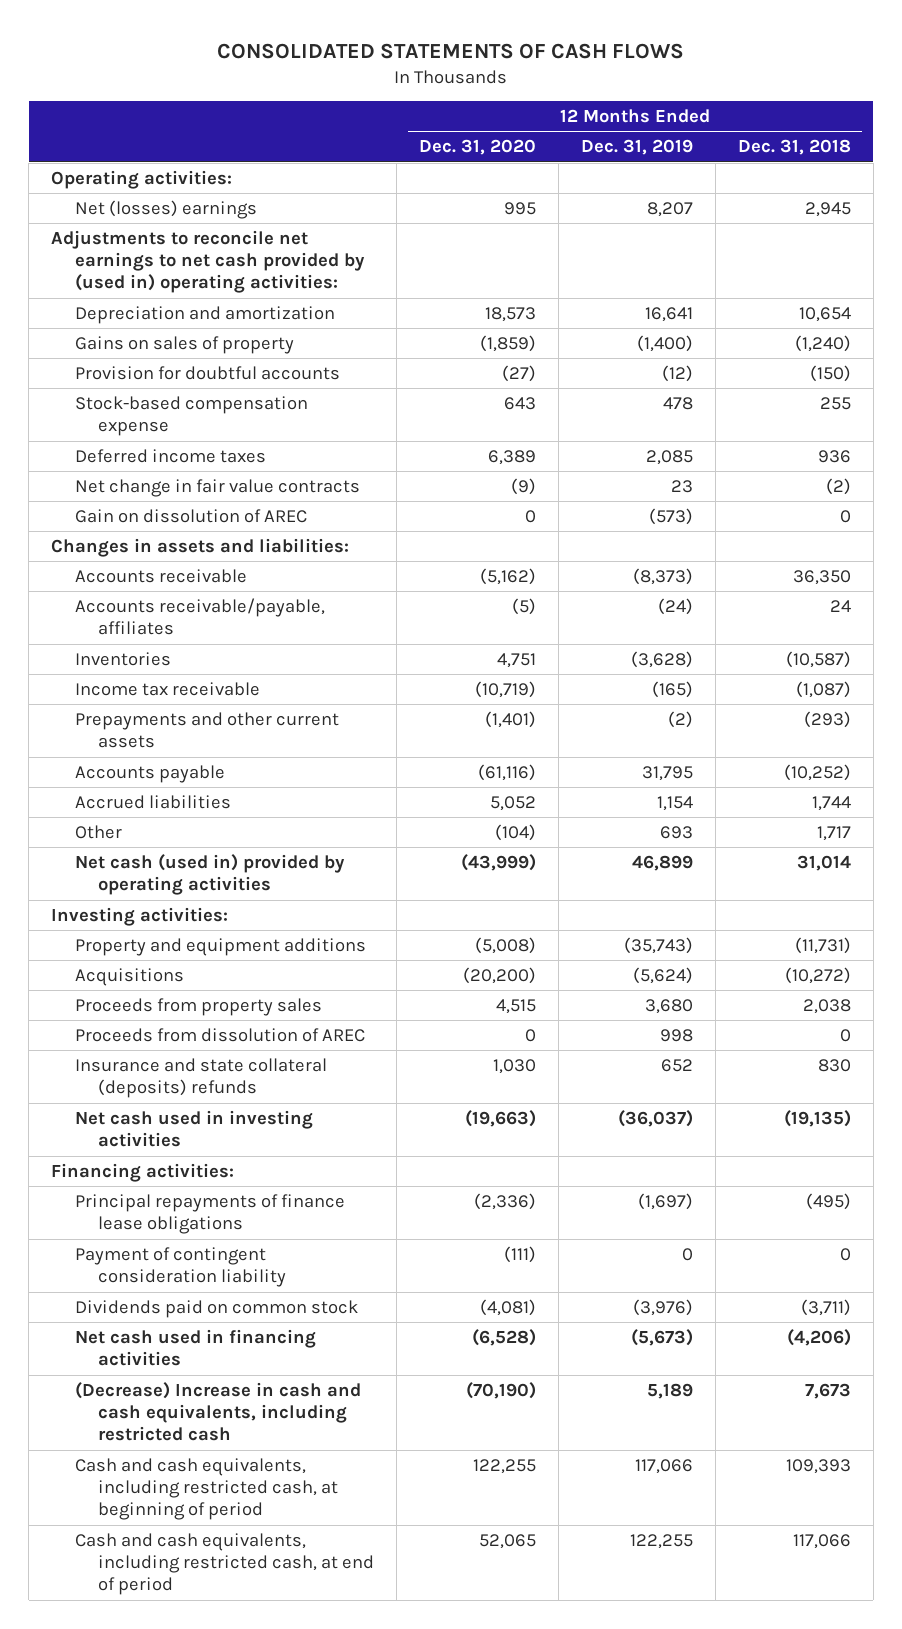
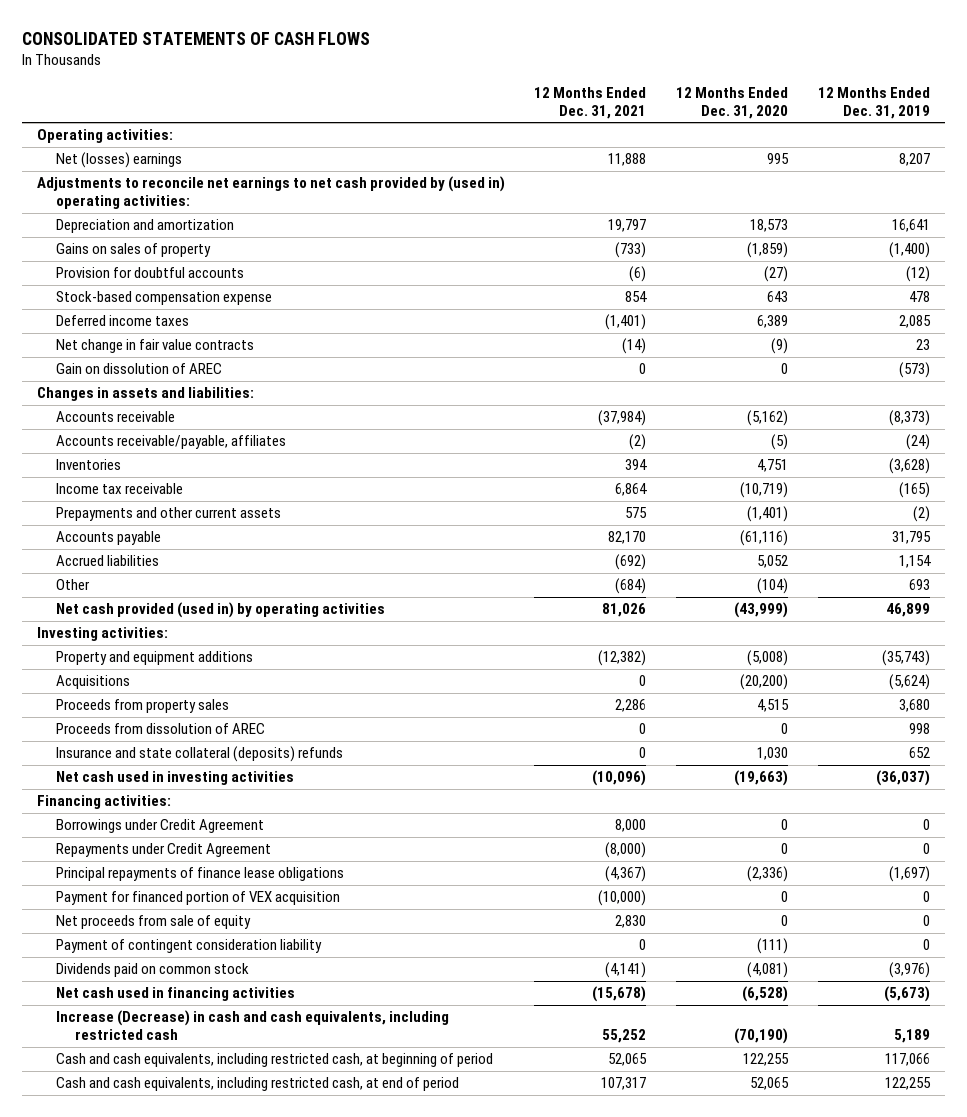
[737,139,851,156] Dec. 31, 2018 -> none
none -> [534,86,647,119] 12 Months Ended Dec. 31, 2021
[74,853,345,896] Net cash (used in) provided by operating activities -> [55,602,385,619] Net cash provided (used in) by operating activities
none -> [55,819,264,834] Borrowings under Credit Agreement
none -> [55,843,271,858] Repayments under Credit Agreement
none -> [55,891,340,906] Payment for financed portion of VEX acquisition
none -> [55,915,251,930] Net proceeds from sale of equity
[74,1381,361,1442] (Decrease) Increase in cash and cash equivalents, including restricted cash -> [55,1010,449,1041] Increase (Decrease) in cash and cash equivalents, including restricted cash

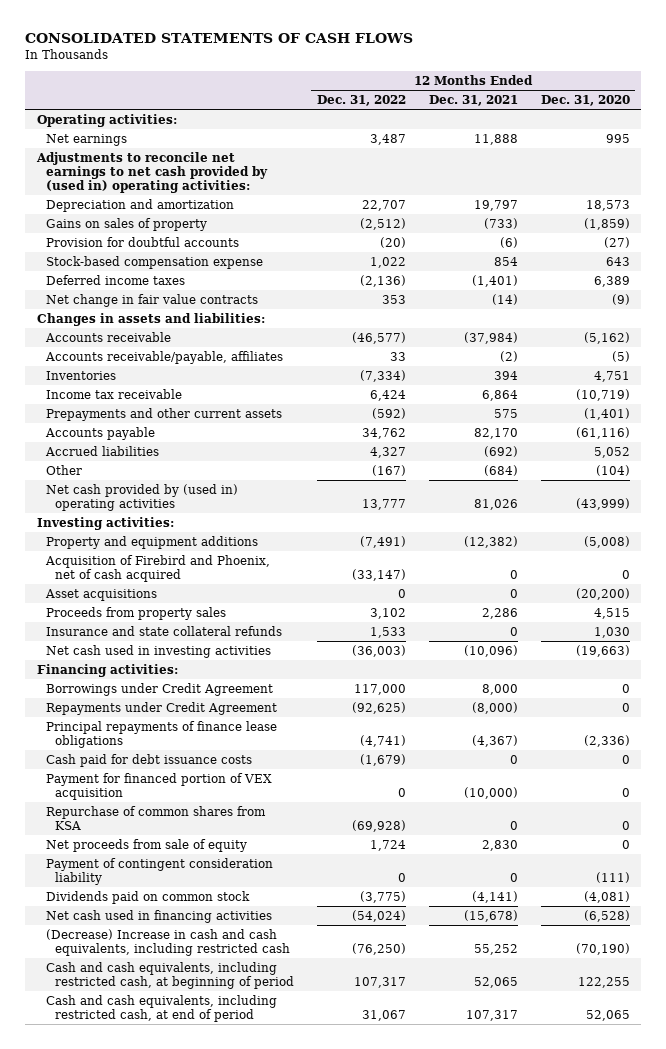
[817,86,930,119] 12 Months Ended Dec. 31, 2019 -> none
none -> [316,94,406,106] Dec. 31, 2022
[55,152,182,169] Net (losses) earnings -> [45,133,127,146] Net earnings
[55,363,222,375] Gain on dissolution of AREC -> none
[55,602,385,619] Net cash provided (used in) by operating activities -> [45,483,238,511] Net cash provided by (used in) operating activities
none -> [44,554,270,582] Acquisition of Firebird and Phoenix, net of cash acquired
[55,675,130,690] Acquisitions -> [44,588,157,601] Asset acquisitions
[55,723,265,735] Proceeds from dissolution of AREC -> none
[55,746,343,763] Insurance and state collateral (deposits) refunds -> [45,625,282,636] Insurance and state collateral refunds
none -> [45,753,252,767] Cash paid for debt issuance costs
none -> [45,805,266,830] Repurchase of common shares from KSA
[55,1010,449,1041] Increase (Decrease) in cash and cash equivalents, including restricted cash -> [45,928,290,956] (Decrease) Increase in cash and cash equivalents, including restricted cash

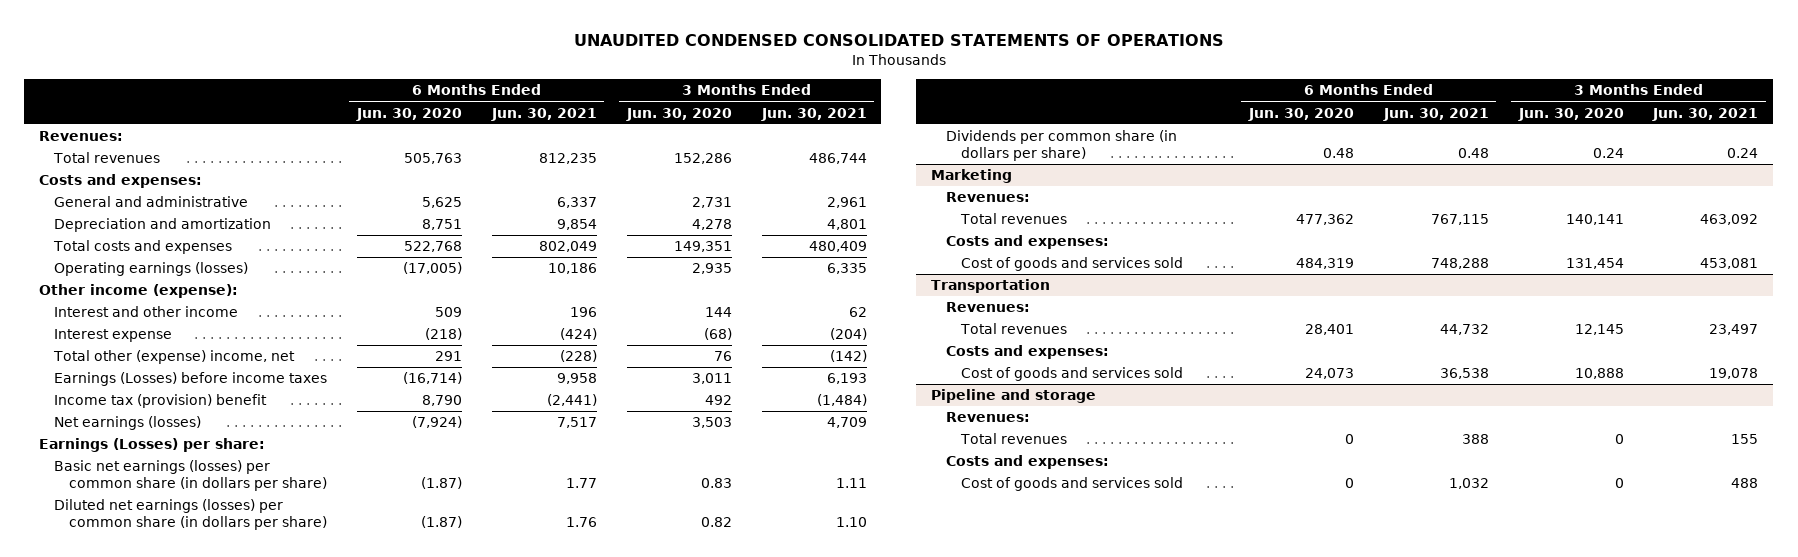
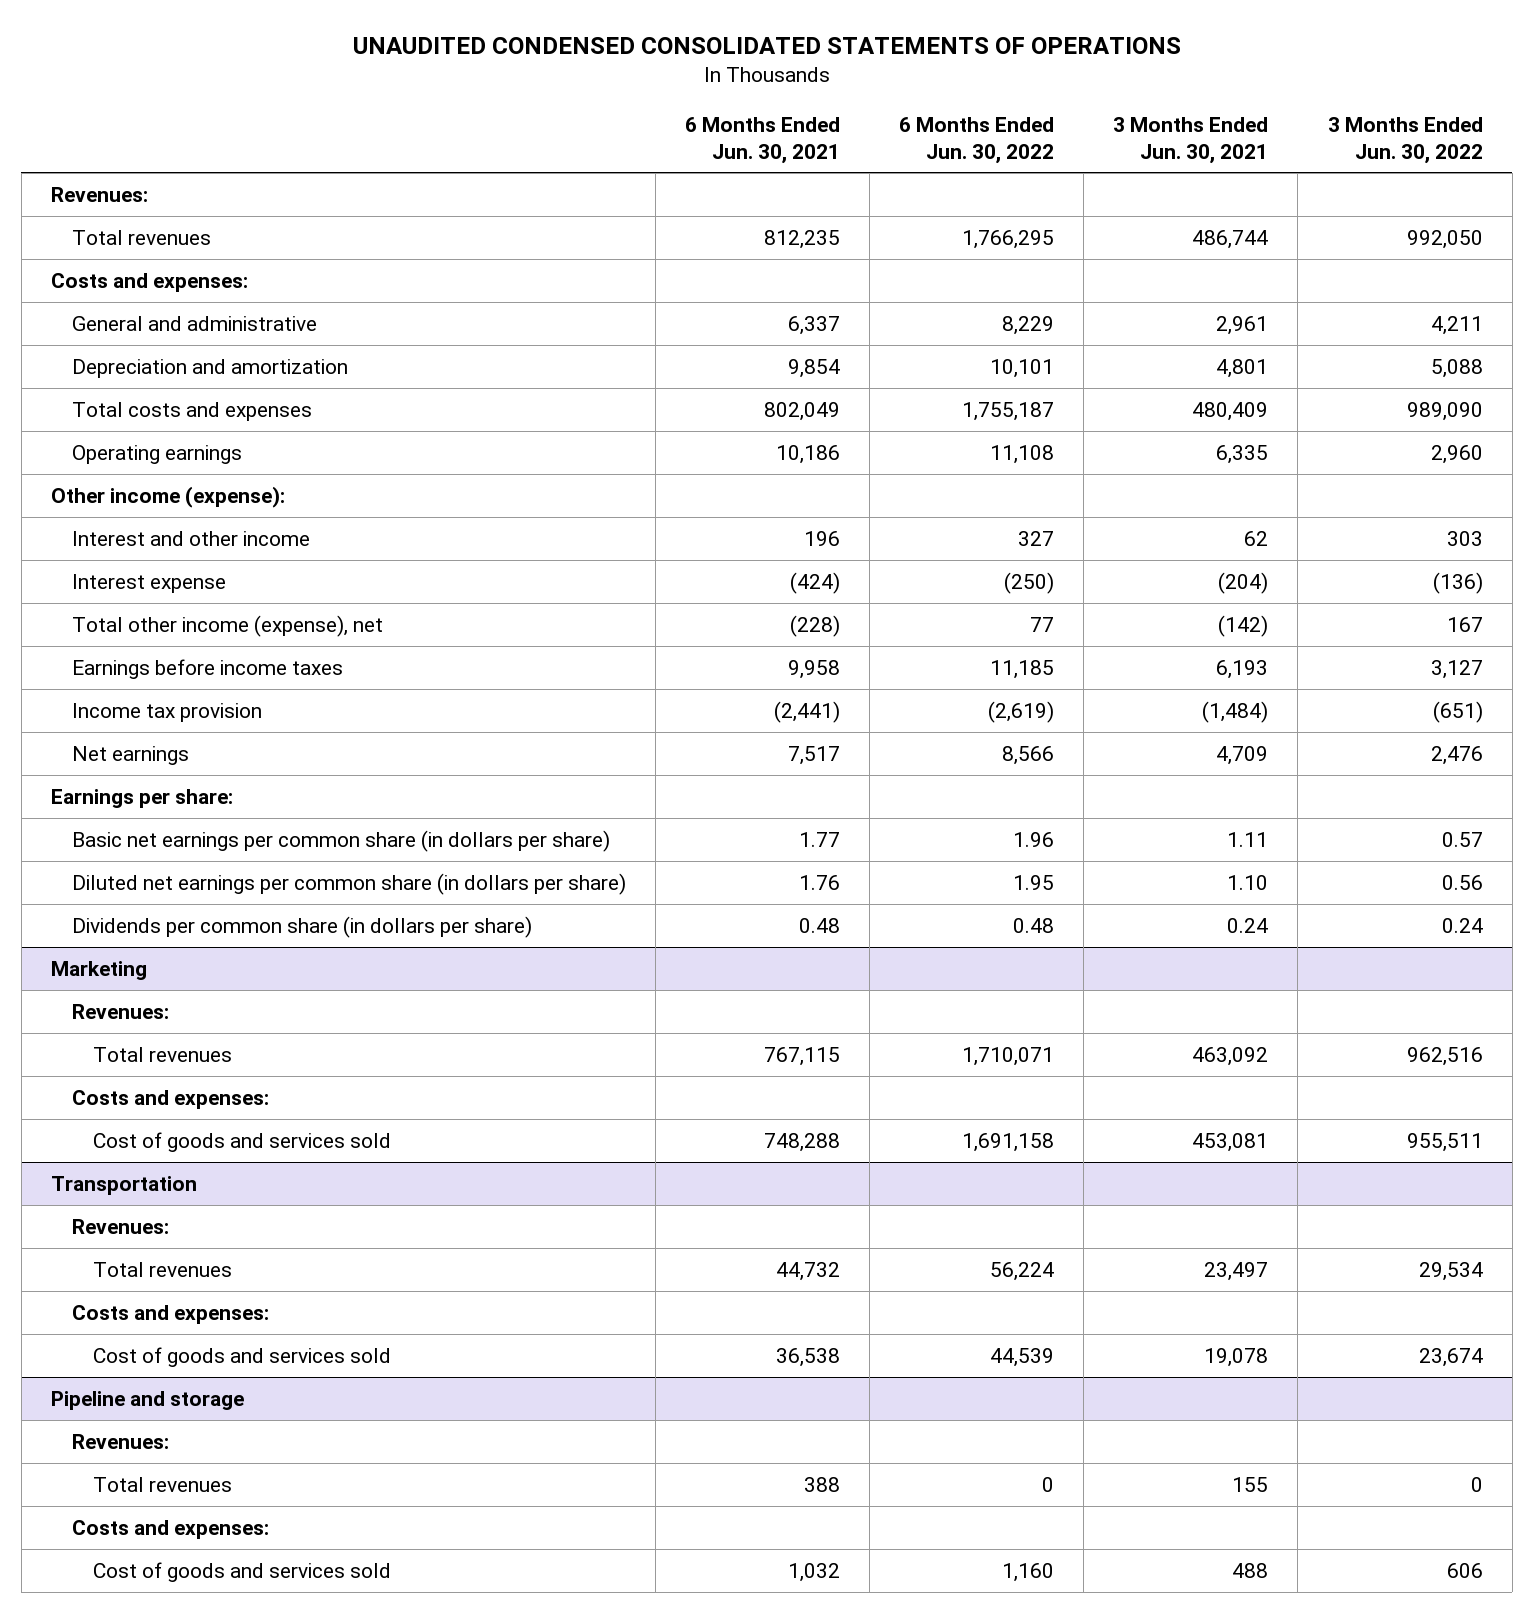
[355,107,462,121] Jun. 30, 2020 -> none
[625,107,732,121] Jun. 30, 2020 -> none
none -> [899,116,1055,164] 6 Months Ended Jun. 30, 2022
none -> [1327,116,1483,164] 3 Months Ended Jun. 30, 2022
[54,262,249,277] Operating earnings (losses) -> [71,444,242,464] Operating earnings
[53,350,296,365] Total other (expense) income, net -> [71,614,383,637] Total other income (expense), net
[54,372,328,387] Earnings (Losses) before income taxes -> [71,658,343,679] Earnings before income taxes
[54,394,268,409] Income tax (provision) benefit -> [71,702,262,722] Income tax provision
[54,416,202,431] Net earnings (losses) -> [71,745,189,765] Net earnings
[39,438,266,453] Earnings (Losses) per share: -> [50,788,233,808] Earnings per share:
[54,460,327,492] Basic net earnings (losses) per common share (in dollars per share) -> [71,829,610,852] Basic net earnings per common share (in dollars per share)
[54,499,327,531] Diluted net earnings (losses) per common share (in dollars per share) -> [71,872,626,895] Diluted net earnings per common share (in dollars per share)

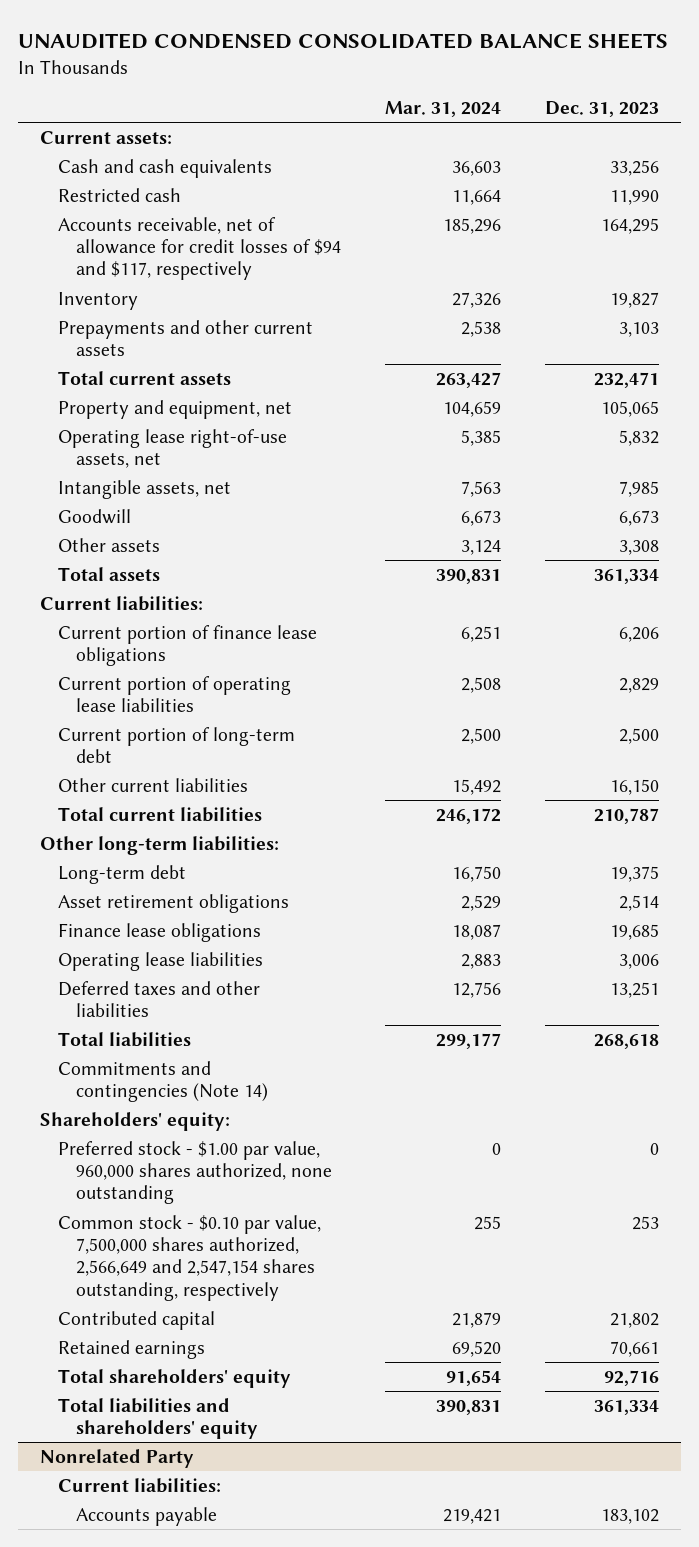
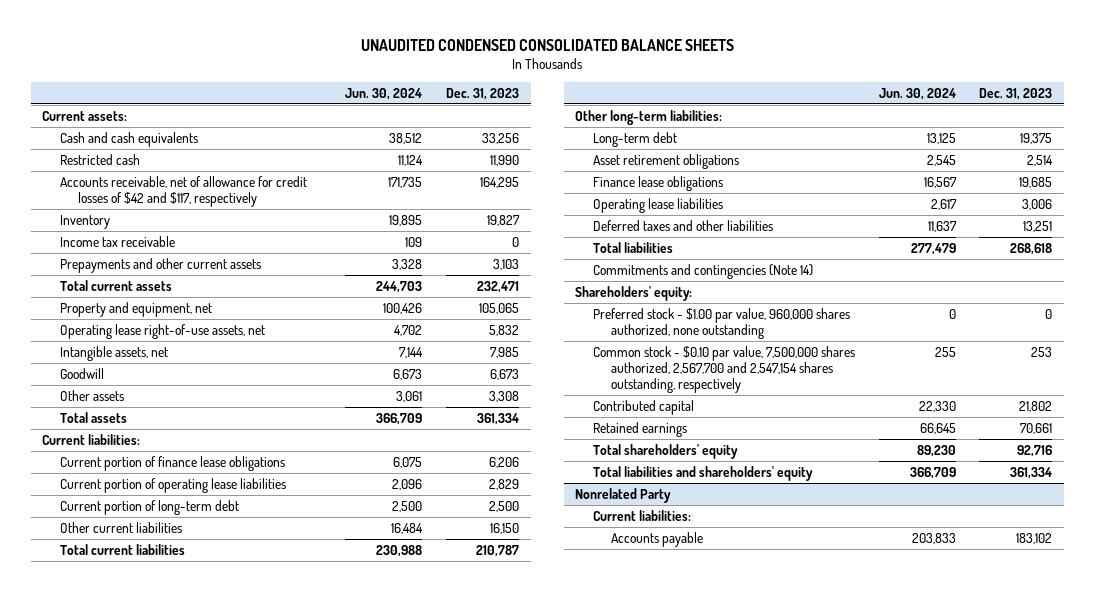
[384,101,501,118] Mar. 31, 2024 -> none
none -> [345,88,423,101] Jun. 30, 2024
[57,216,341,281] Accounts receivable, net of allowance for credit losses of $94 and $117, respectively -> [60,175,308,207] Accounts receivable, net of allowance for credit losses of $42 and $117, respectively
none -> [60,235,176,247] Income tax receivable
[57,1214,321,1301] Common stock - $0.10 par value, 7,500,000 shares authorized, 2,566,649 and 2,547,154 shares outstanding, respectively -> [593,345,856,394] Common stock - $0.10 par value, 7,500,000 shares authorized, 2,567,700 and 2,547,154 shares outstanding, respectively

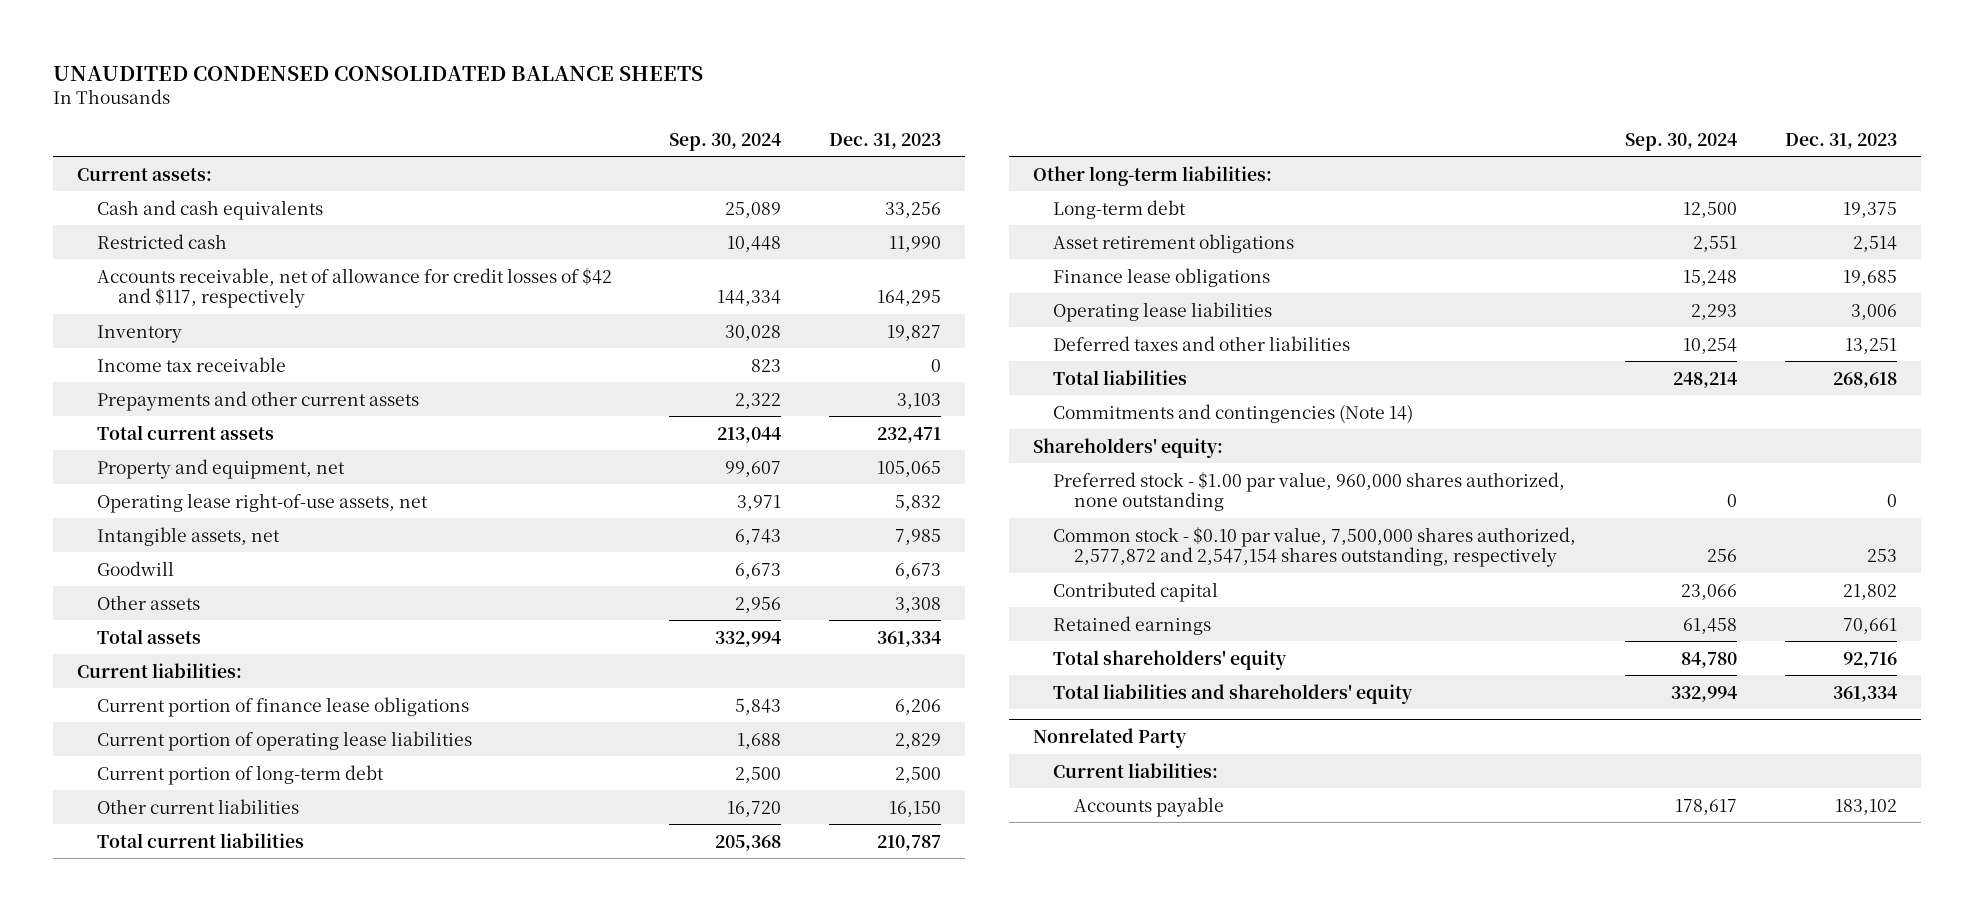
[345,88,423,101] Jun. 30, 2024 -> none
none -> [668,132,781,151] Sep. 30, 2024
[593,345,856,394] Common stock - $0.10 par value, 7,500,000 shares authorized, 2,567,700 and 2,547,154 shares outstanding, respectively -> [1053,526,1577,568] Common stock - $0.10 par value, 7,500,000 shares authorized, 2,577,872 and 2,547,154 shares outstanding, respectively

